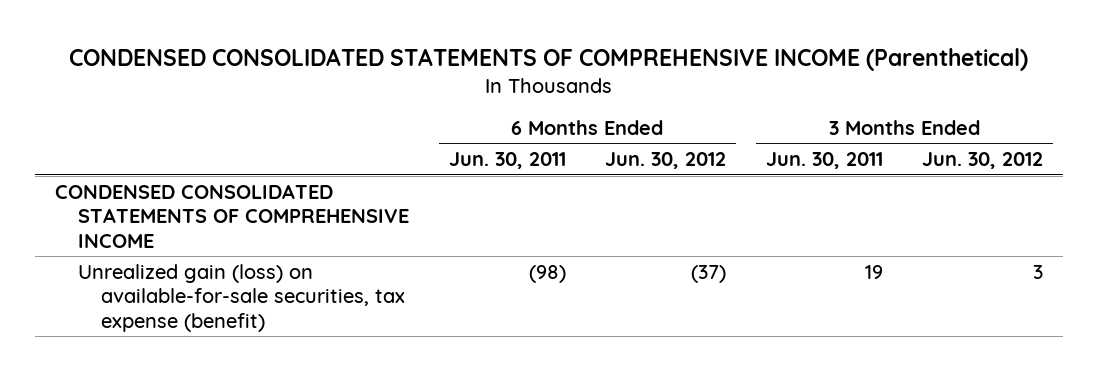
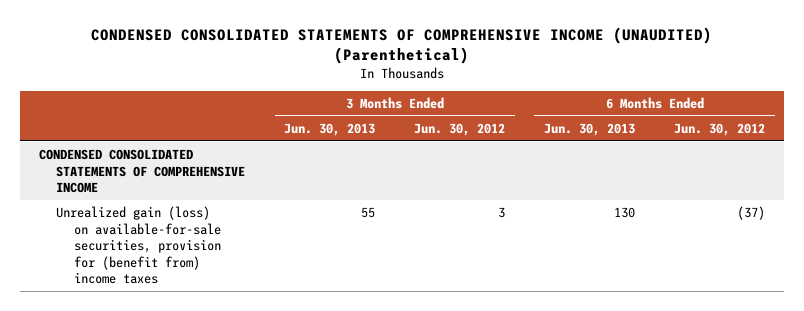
[68,47,1028,71] CONDENSED CONSOLIDATED STATEMENTS OF COMPREHENSIVE INCOME (Parenthetical) -> [91,26,713,65] CONDENSED CONSOLIDATED STATEMENTS OF COMPREHENSIVE INCOME (UNAUDITED) (Parenthetical)
[448,152,566,170] Jun. 30, 2011 -> none
[765,152,883,170] Jun. 30, 2011 -> none
none -> [284,122,376,136] Jun. 30, 2013
none -> [544,122,636,136] Jun. 30, 2013
[78,263,406,332] Unrealized gain (loss) on available-for-sale securities, tax expense (benefit) -> [56,206,221,285] Unrealized gain (loss) on available-for-sale securities, provision for (benefit from) income taxes

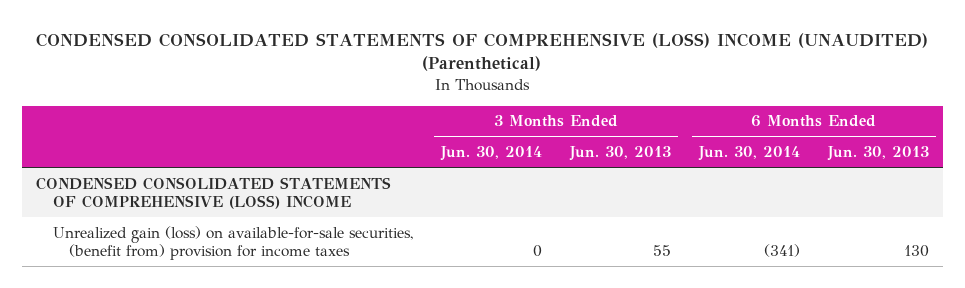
[91,26,713,65] CONDENSED CONSOLIDATED STATEMENTS OF COMPREHENSIVE INCOME (UNAUDITED) (Parenthetical) -> [36,32,929,72] CONDENSED CONSOLIDATED STATEMENTS OF COMPREHENSIVE (LOSS) INCOME (UNAUDITED) (Parenthetical)
[414,122,506,136] Jun. 30, 2012 -> none
[674,122,766,136] Jun. 30, 2012 -> none
none -> [439,146,542,162] Jun. 30, 2014
none -> [698,146,801,162] Jun. 30, 2014
[39,149,246,194] CONDENSED CONSOLIDATED STATEMENTS OF COMPREHENSIVE INCOME -> [35,176,391,210] CONDENSED CONSOLIDATED STATEMENTS OF COMPREHENSIVE (LOSS) INCOME
[56,206,221,285] Unrealized gain (loss) on available-for-sale securities, provision for (benefit from) income taxes -> [52,225,413,261] Unrealized gain (loss) on available-for-sale securities, (benefit from) provision for income taxes

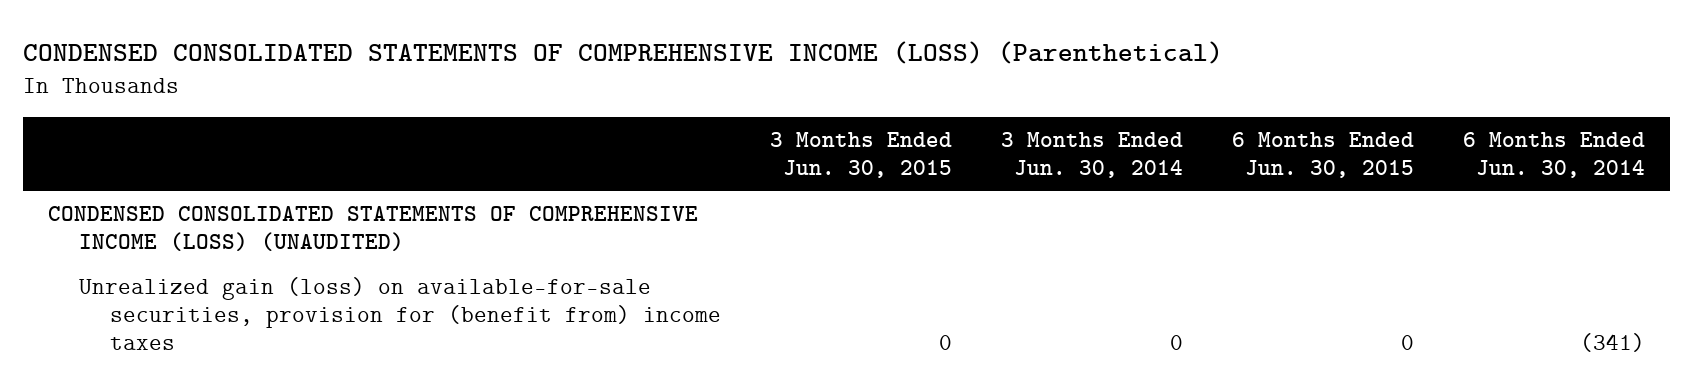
[36,32,929,72] CONDENSED CONSOLIDATED STATEMENTS OF COMPREHENSIVE (LOSS) INCOME (UNAUDITED) (Parenthetical) -> [23,40,1224,64] CONDENSED CONSOLIDATED STATEMENTS OF COMPREHENSIVE INCOME (LOSS) (Parenthetical)
[568,146,671,162] Jun. 30, 2013 -> none
[827,146,930,162] Jun. 30, 2013 -> none
none -> [770,131,953,178] 3 Months Ended Jun. 30, 2015
none -> [1232,131,1415,178] 6 Months Ended Jun. 30, 2015
[35,176,391,210] CONDENSED CONSOLIDATED STATEMENTS OF COMPREHENSIVE (LOSS) INCOME -> [48,205,699,252] CONDENSED CONSOLIDATED STATEMENTS OF COMPREHENSIVE INCOME (LOSS) (UNAUDITED)
[52,225,413,261] Unrealized gain (loss) on available-for-sale securities, (benefit from) provision for income taxes -> [78,276,721,351] Unrealized gain (loss) on available-for-sale securities, provision for (benefit from) income taxes

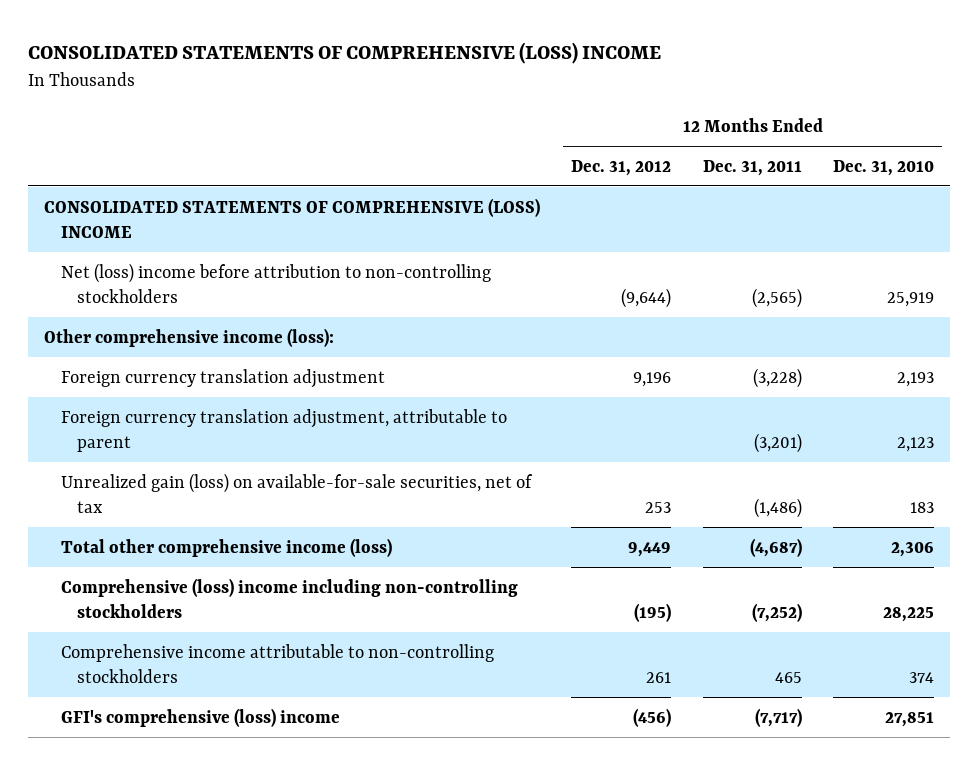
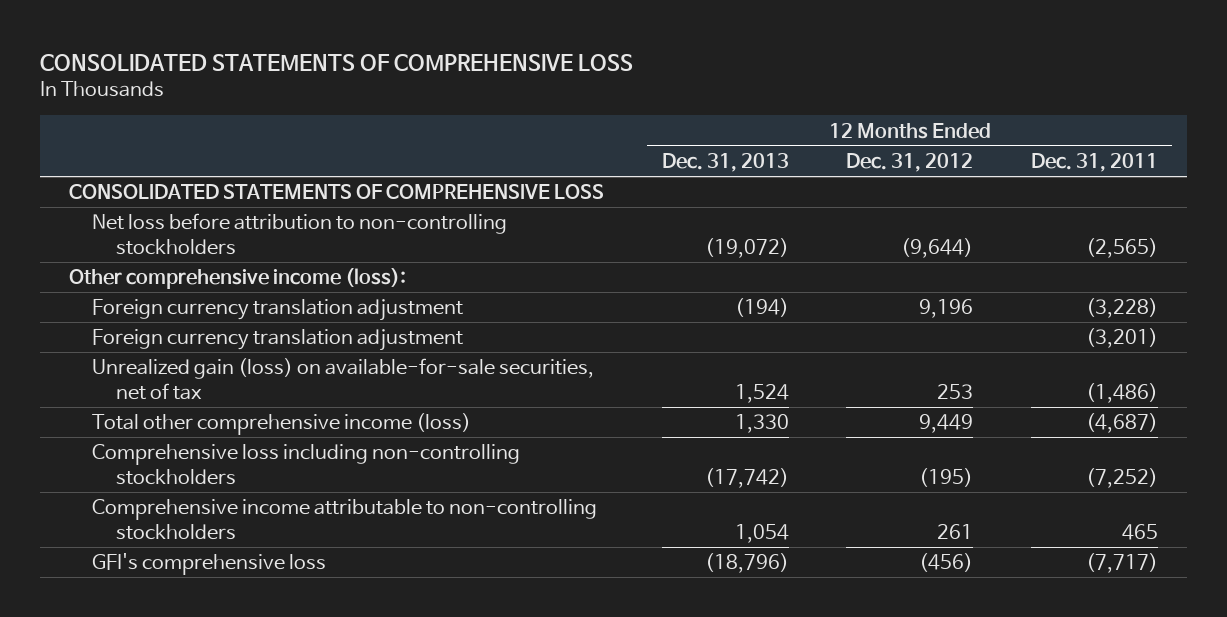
[28,42,662,65] CONSOLIDATED STATEMENTS OF COMPREHENSIVE (LOSS) INCOME -> [40,54,634,72] CONSOLIDATED STATEMENTS OF COMPREHENSIVE LOSS
[832,159,934,176] Dec. 31, 2010 -> none
none -> [661,153,789,173] Dec. 31, 2013
[43,197,540,238] CONSOLIDATED STATEMENTS OF COMPREHENSIVE (LOSS) INCOME -> [69,184,605,200] CONSOLIDATED STATEMENTS OF COMPREHENSIVE LOSS
[60,262,491,303] Net (loss) income before attribution to non-controlling stockholders -> [92,213,508,255] Net loss before attribution to non-controlling stockholders
[60,408,507,452] Foreign currency translation adjustment, attributable to parent -> [92,329,464,352] Foreign currency translation adjustment
[60,577,518,618] Comprehensive (loss) income including non-controlling stockholders -> [92,444,521,485] Comprehensive loss including non-controlling stockholders
[60,707,340,727] GFI's comprehensive (loss) income -> [92,553,327,576] GFI's comprehensive loss

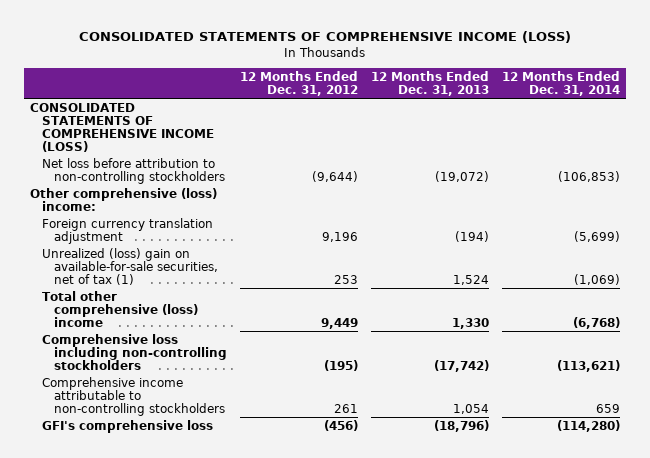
[40,54,634,72] CONSOLIDATED STATEMENTS OF COMPREHENSIVE LOSS -> [78,31,571,44] CONSOLIDATED STATEMENTS OF COMPREHENSIVE INCOME (LOSS)
[1031,153,1159,173] Dec. 31, 2011 -> none
none -> [501,70,620,96] 12 Months Ended Dec. 31, 2014
[69,184,605,200] CONSOLIDATED STATEMENTS OF COMPREHENSIVE LOSS -> [30,102,215,153] CONSOLIDATED STATEMENTS OF COMPREHENSIVE INCOME (LOSS)
[69,268,407,290] Other comprehensive income (loss): -> [30,187,218,211] Other comprehensive (loss) income:
[92,329,464,352] Foreign currency translation adjustment -> none
[92,358,595,400] Unrealized gain (loss) on available-for-sale securities, net of tax -> [42,247,219,285] Unrealized (loss) gain on available-for-sale securities, net of tax (1)
[92,413,472,436] Total other comprehensive income (loss) -> [42,290,199,327] Total other comprehensive (loss) income

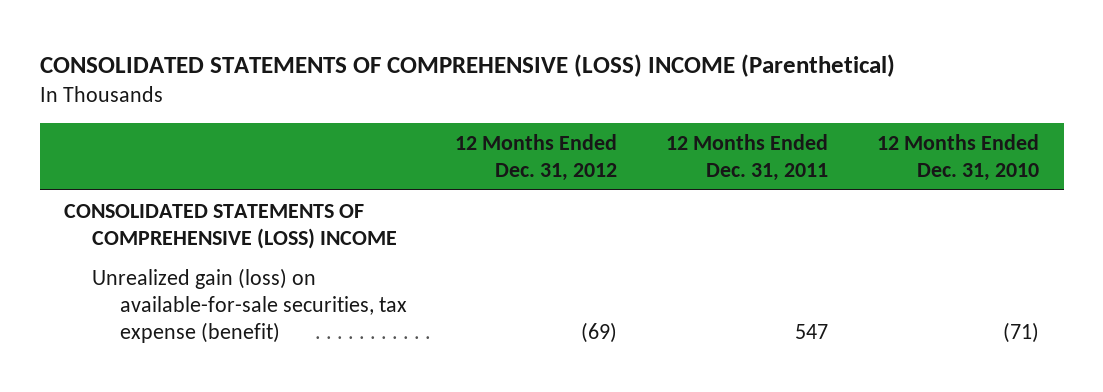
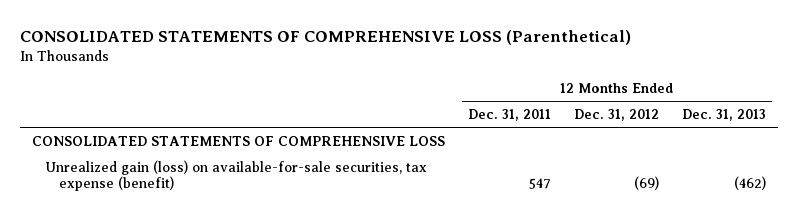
[39,53,895,77] CONSOLIDATED STATEMENTS OF COMPREHENSIVE (LOSS) INCOME (Parenthetical) -> [20,30,632,46] CONSOLIDATED STATEMENTS OF COMPREHENSIVE LOSS (Parenthetical)
[877,133,1040,181] 12 Months Ended Dec. 31, 2010 -> none
none -> [682,109,767,122] Dec. 31, 2013
[64,203,397,249] CONSOLIDATED STATEMENTS OF COMPREHENSIVE (LOSS) INCOME -> [31,135,445,146] CONSOLIDATED STATEMENTS OF COMPREHENSIVE LOSS

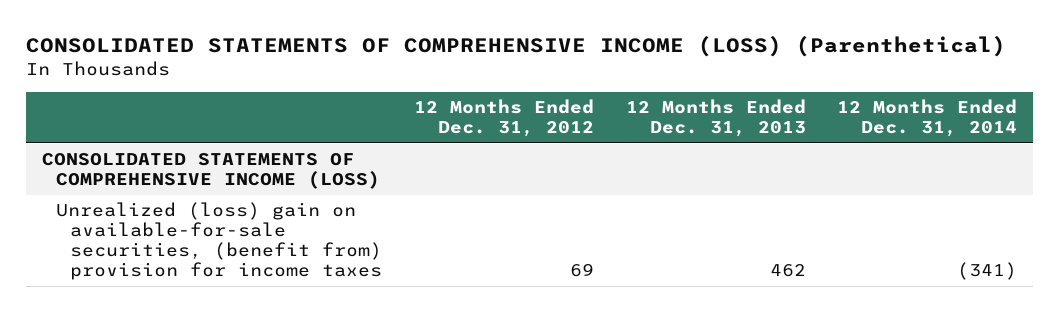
[20,30,632,46] CONSOLIDATED STATEMENTS OF COMPREHENSIVE LOSS (Parenthetical) -> [26,36,1007,58] CONSOLIDATED STATEMENTS OF COMPREHENSIVE INCOME (LOSS) (Parenthetical)
[467,109,551,122] Dec. 31, 2011 -> none
none -> [837,99,1018,138] 12 Months Ended Dec. 31, 2014
[31,135,445,146] CONSOLIDATED STATEMENTS OF COMPREHENSIVE LOSS -> [41,153,381,190] CONSOLIDATED STATEMENTS OF COMPREHENSIVE INCOME (LOSS)
[45,159,428,192] Unrealized gain (loss) on available-for-sale securities, tax expense (benefit) -> [56,202,383,281] Unrealized (loss) gain on available-for-sale securities, (benefit from) provision for income taxes
[634,176,660,191] (69) -> [570,263,595,278] 69
[734,176,767,191] (462) -> [769,264,806,278] 462

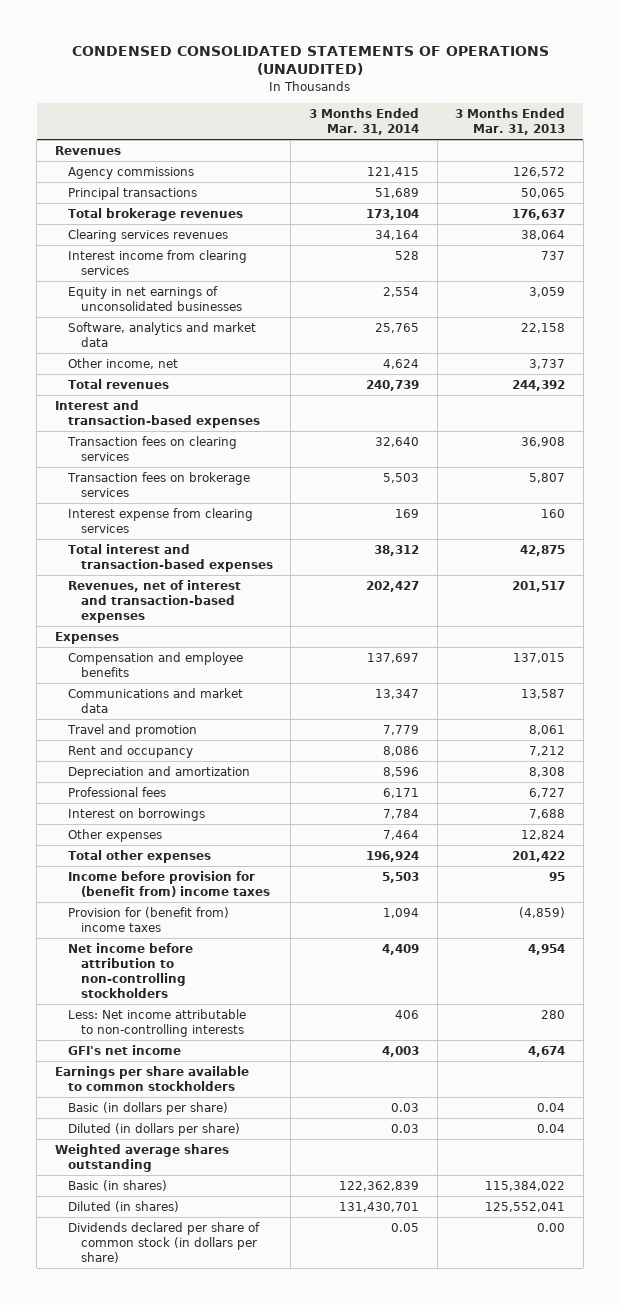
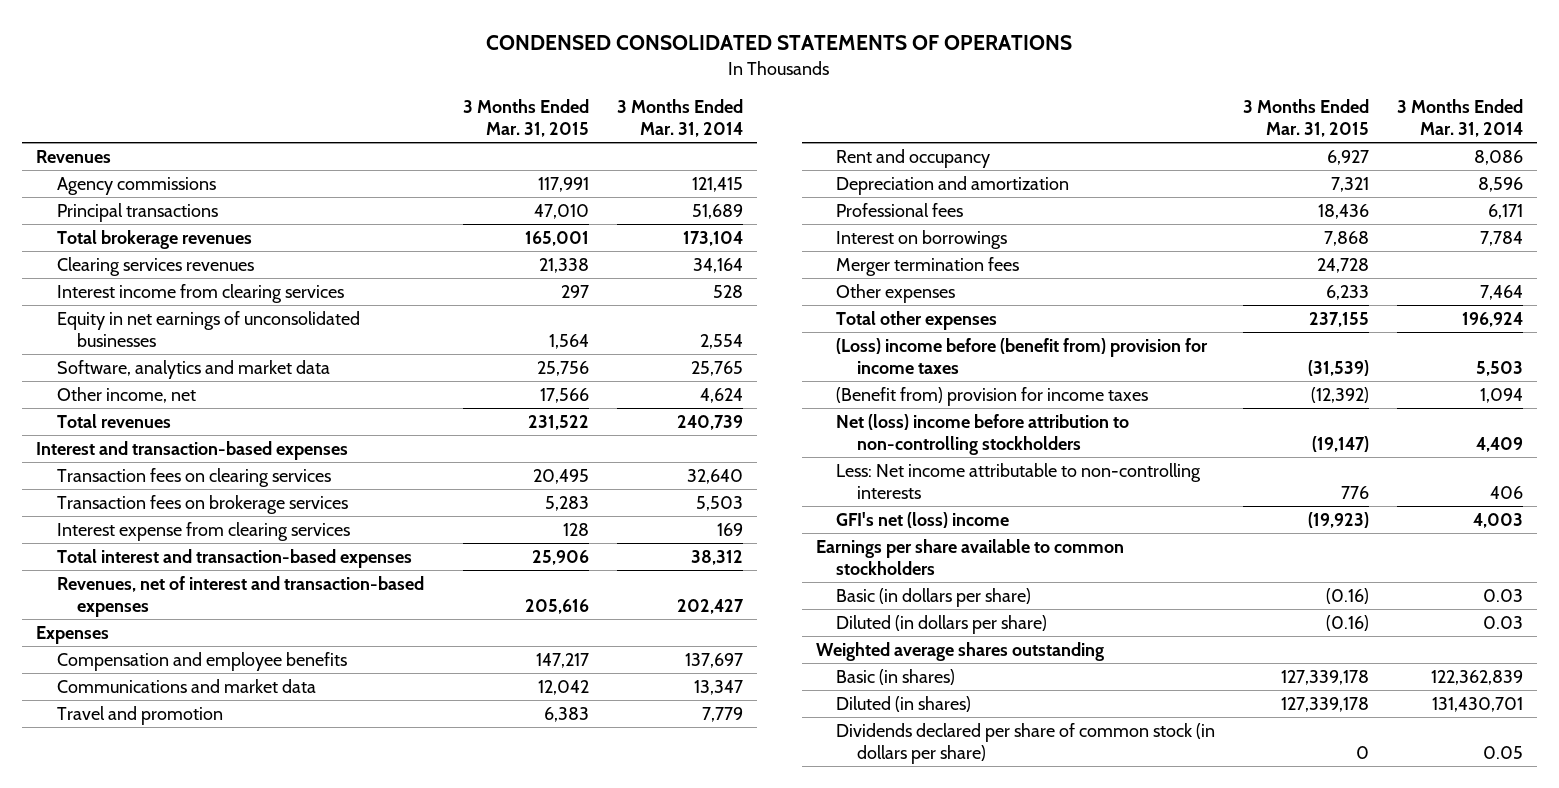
[71,45,549,76] CONDENSED CONSOLIDATED STATEMENTS OF OPERATIONS (UNAUDITED) -> [486,35,1073,51] CONDENSED CONSOLIDATED STATEMENTS OF OPERATIONS
[455,108,566,136] 3 Months Ended Mar. 31, 2013 -> none
none -> [463,99,590,137] 3 Months Ended Mar. 31, 2015
none -> [836,257,1020,277] Merger termination fees
[67,871,270,898] Income before provision for (benefit from) income taxes -> [836,338,1209,374] (Loss) income before (benefit from) provision for income taxes
[67,907,229,933] Provision for (benefit from) income taxes -> [836,387,1149,407] (Benefit from) provision for income taxes
[67,943,193,998] Net income before attribution to non-controlling stockholders -> [836,414,1130,455] Net (loss) income before attribution to non-controlling stockholders
[67,1045,181,1056] GFI's net income -> [836,512,1010,529] GFI's net (loss) income

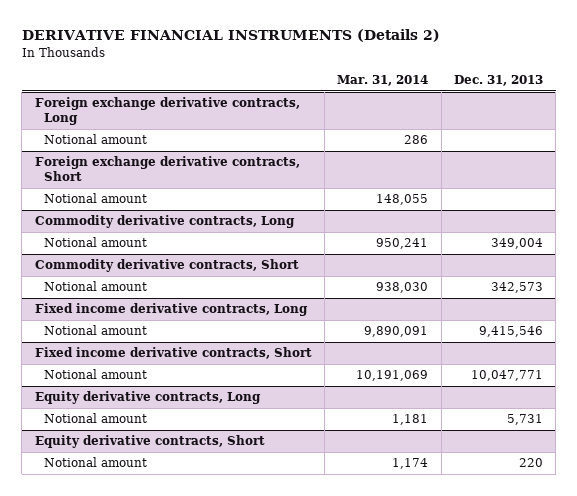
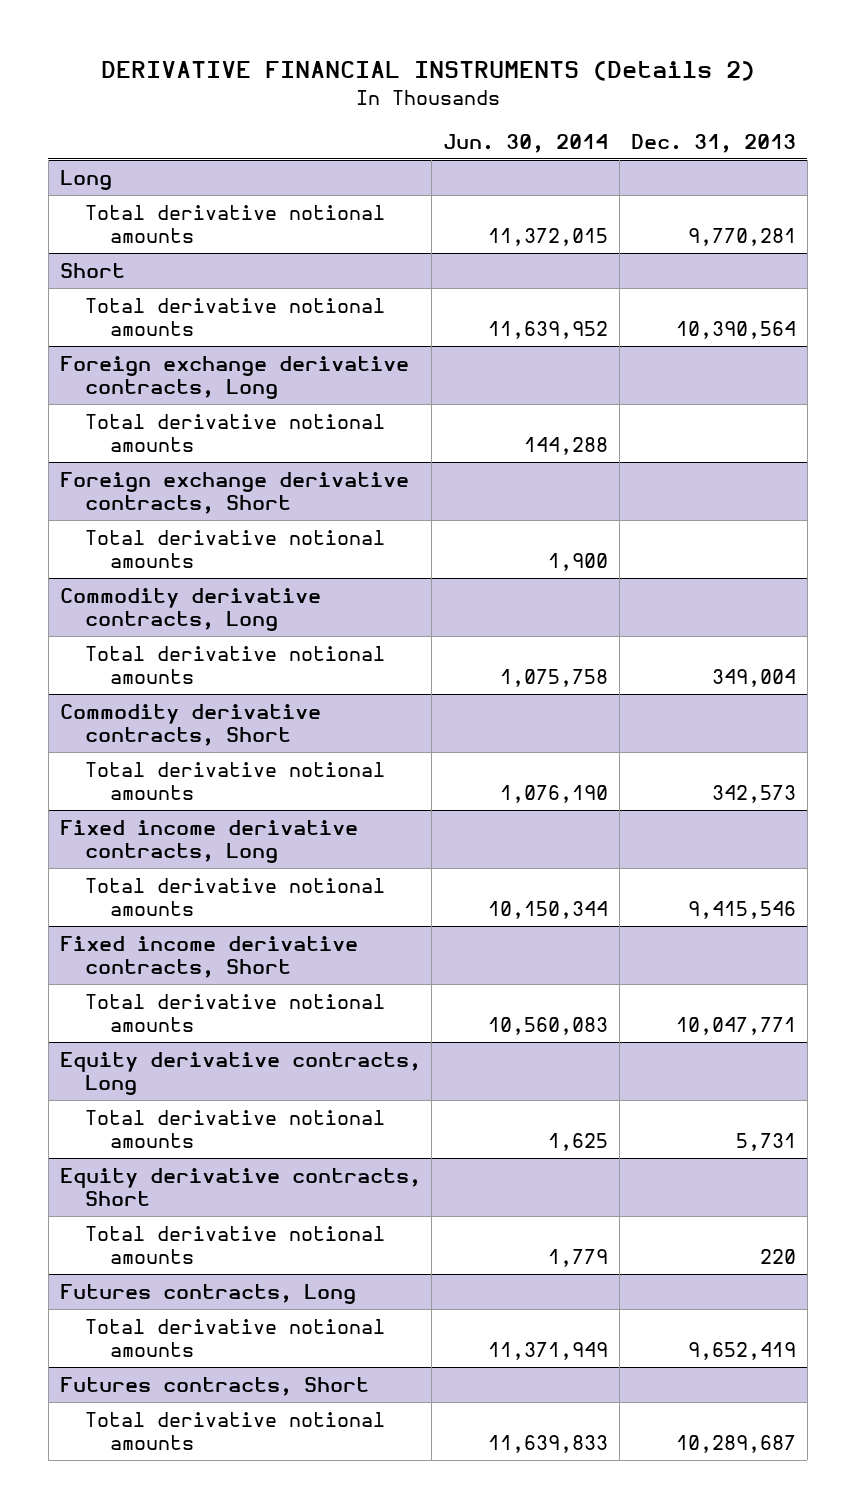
[337,75,429,87] Mar. 31, 2014 -> none
none -> [443,133,609,153] Jun. 30, 2014
none -> [59,169,112,190] Long
none -> [84,204,385,244] Total derivative notional amounts
none -> [59,262,125,278] Short
none -> [84,297,385,337] Total derivative notional amounts
[44,134,148,145] Notional amount -> [84,413,385,453] Total derivative notional amounts
[44,193,148,204] Notional amount -> [84,529,385,569] Total derivative notional amounts
[44,237,148,248] Notional amount -> [84,645,385,685] Total derivative notional amounts
[44,281,148,292] Notional amount -> [84,761,385,801] Total derivative notional amounts
[44,325,148,336] Notional amount -> [84,877,385,917] Total derivative notional amounts
[44,369,148,380] Notional amount -> [84,993,385,1033] Total derivative notional amounts
[44,413,148,424] Notional amount -> [84,1109,385,1149] Total derivative notional amounts
[44,457,148,468] Notional amount -> [84,1225,385,1265] Total derivative notional amounts
none -> [59,1283,356,1304] Futures contracts, Long
none -> [84,1318,385,1358] Total derivative notional amounts
none -> [59,1376,369,1396] Futures contracts, Short
none -> [84,1411,385,1451] Total derivative notional amounts

